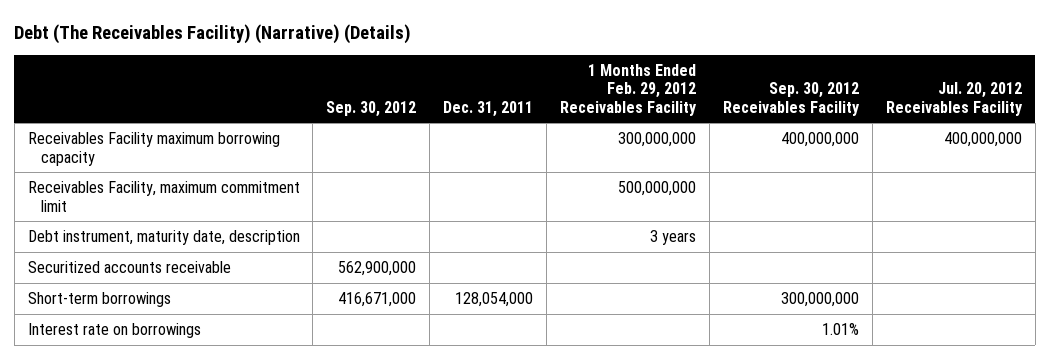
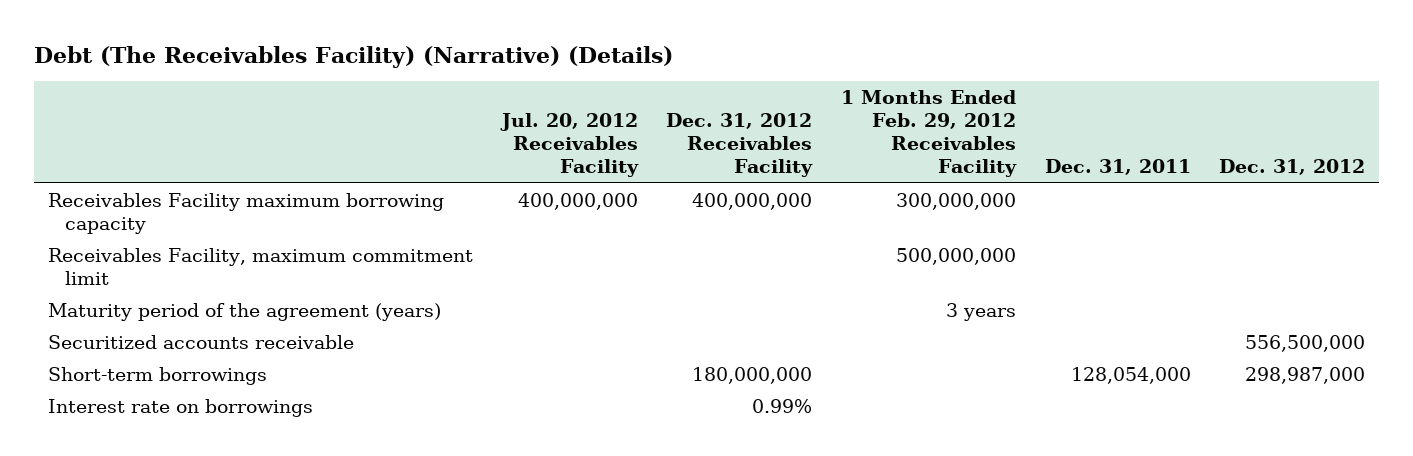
[326,100,417,117] Sep. 30, 2012 -> none
[723,82,861,116] Sep. 30, 2012 Receivables Facility -> none
none -> [666,113,814,178] Dec. 31, 2012 Receivables Facility
none -> [1219,159,1366,176] Dec. 31, 2012
[27,229,300,245] Debt instrument, maturity date, description -> [47,302,441,321] Maturity period of the agreement (years)

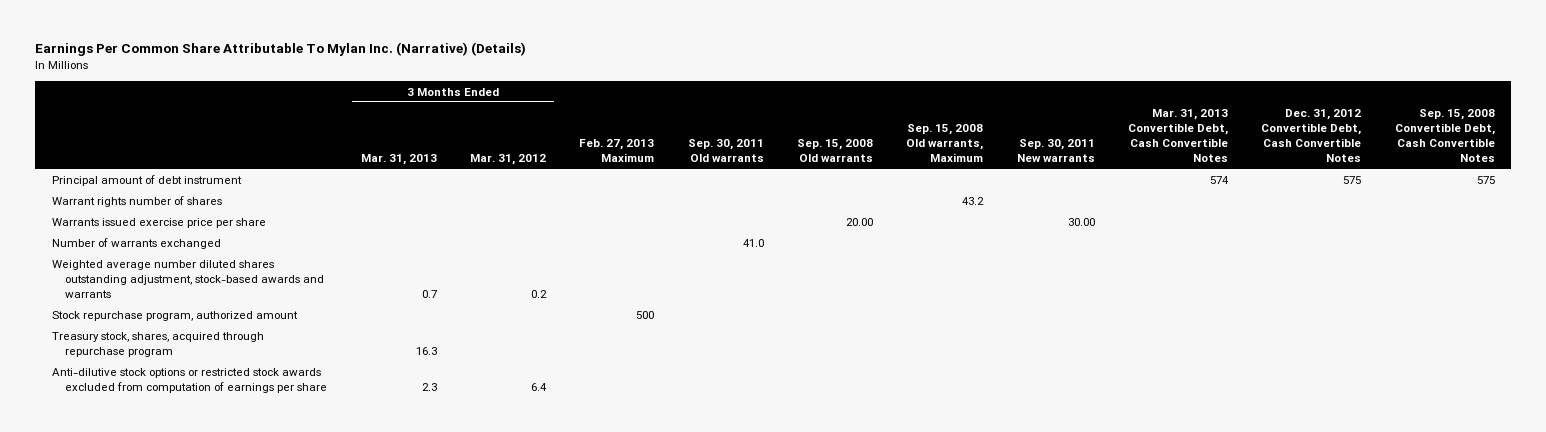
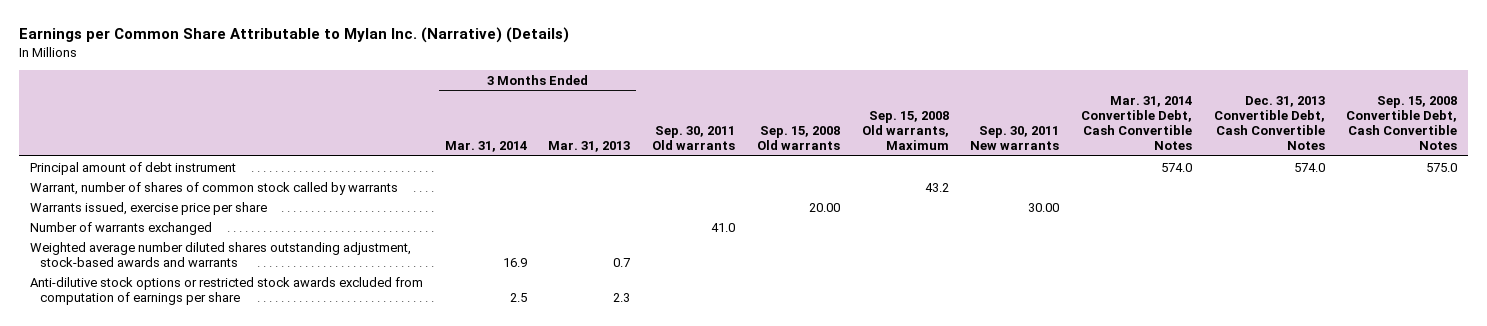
[35,42,527,57] Earnings Per Common Share Attributable To Mylan Inc. (Narrative) (Details) -> [19,27,570,44] Earnings per Common Share Attributable to Mylan Inc. (Narrative) (Details)
[469,154,546,166] Mar. 31, 2012 -> none
[579,138,655,163] Feb. 27, 2013 Maximum -> none
[1127,108,1228,163] Mar. 31, 2013 Convertible Debt, Cash Convertible Notes -> none
[1261,108,1362,163] Dec. 31, 2012 Convertible Debt, Cash Convertible Notes -> none
none -> [444,141,527,153] Mar. 31, 2014
none -> [1080,96,1192,151] Mar. 31, 2014 Convertible Debt, Cash Convertible Notes
none -> [1213,96,1325,151] Dec. 31, 2013 Convertible Debt, Cash Convertible Notes
[1476,175,1495,184] 575 -> [1426,162,1458,172] 575.0
[51,195,222,207] Warrant rights number of shares -> [30,181,399,195] Warrant, number of shares of common stock called by warrants
[51,217,266,228] Warrants issued exercise price per share -> [30,201,268,215] Warrants issued, exercise price per share
[51,310,298,321] Stock repurchase program, authorized amount -> none
[51,331,264,357] Treasury stock, shares, acquired through repurchase program -> none

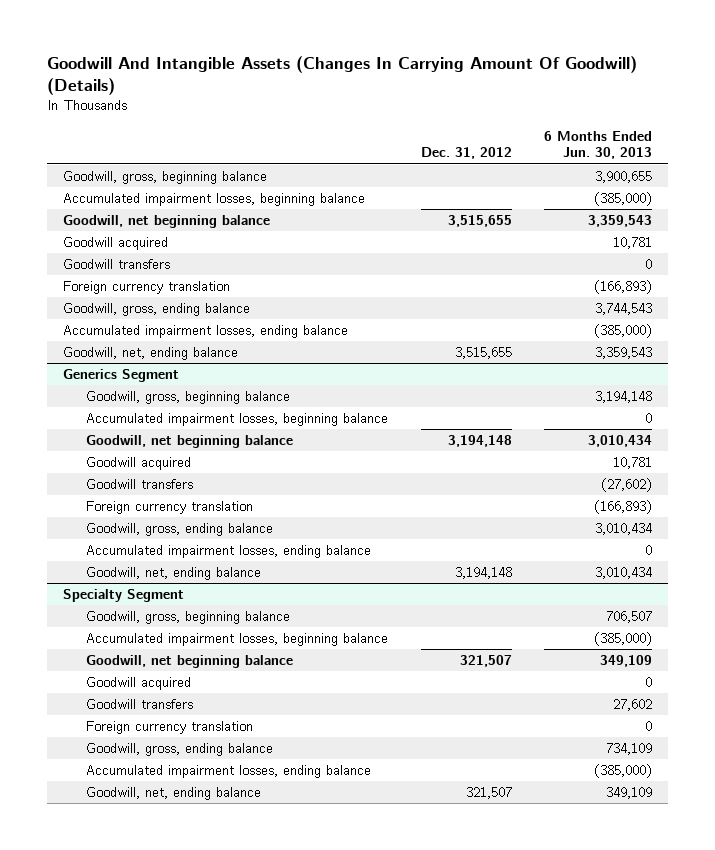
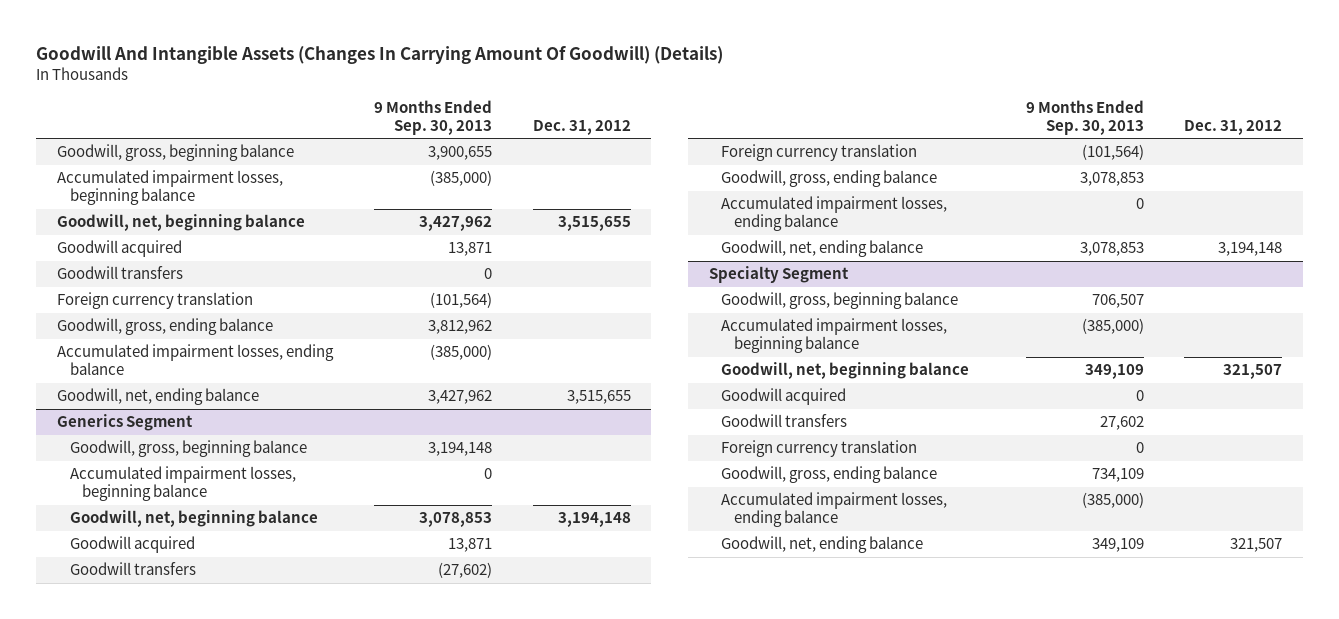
[544,130,653,160] 6 Months Ended Jun. 30, 2013 -> none
none -> [373,100,492,135] 9 Months Ended Sep. 30, 2013
[63,214,271,228] Goodwill, net beginning balance -> [56,214,305,232] Goodwill, net, beginning balance
[85,434,293,448] Goodwill, net beginning balance -> [69,510,318,528] Goodwill, net, beginning balance
[85,654,293,668] Goodwill, net beginning balance -> [721,362,970,380] Goodwill, net, beginning balance

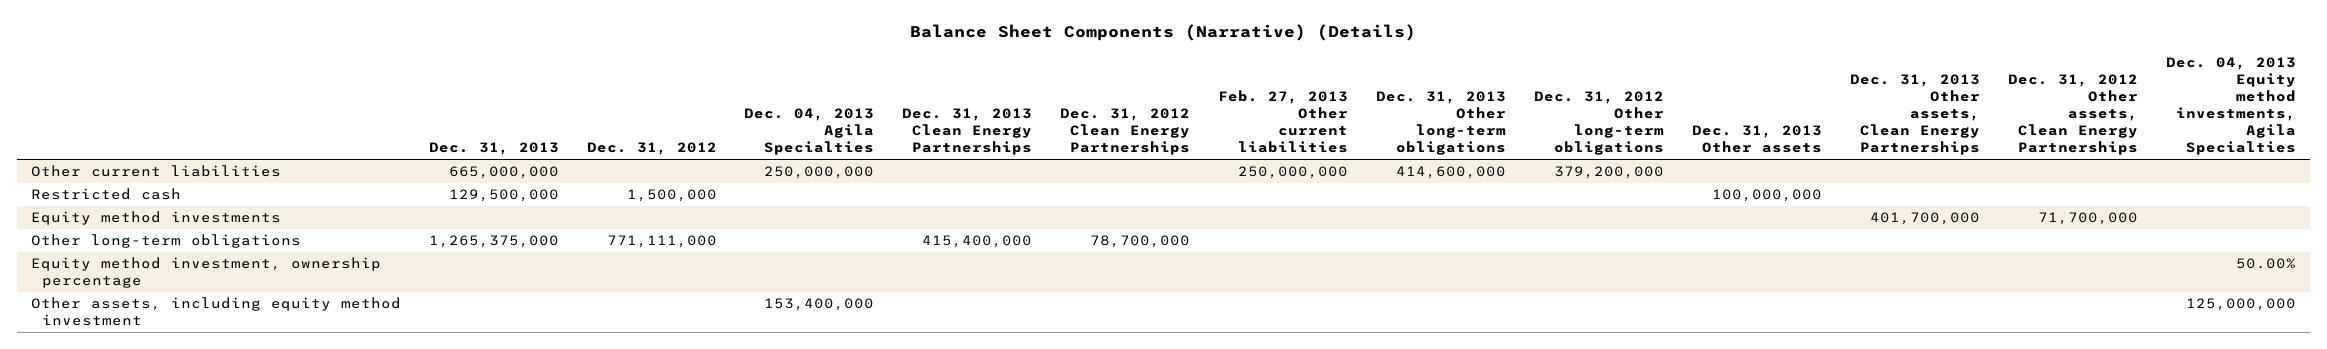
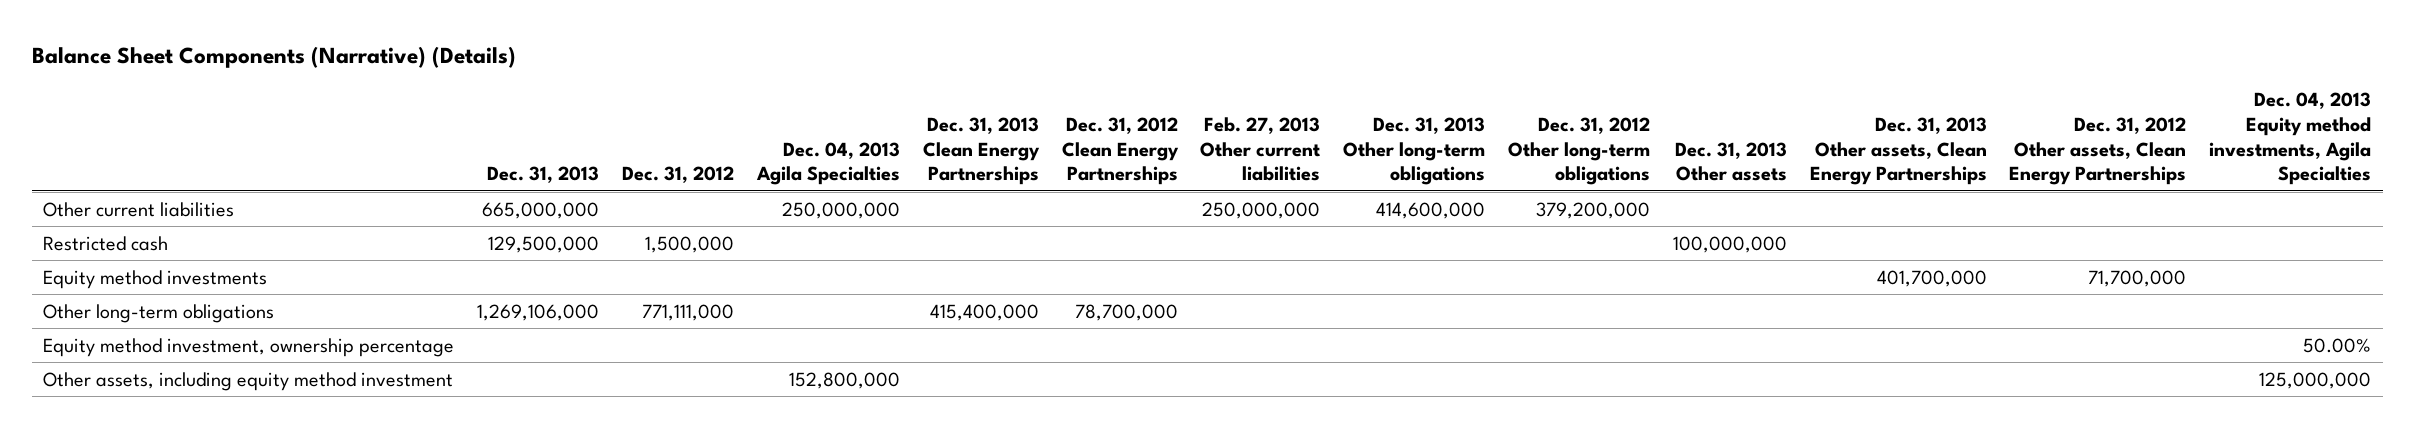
[428,235,559,249] 1,265,375,000 -> [477,303,600,321] 1,269,106,000
[764,298,875,312] 153,400,000 -> [788,371,900,389] 152,800,000

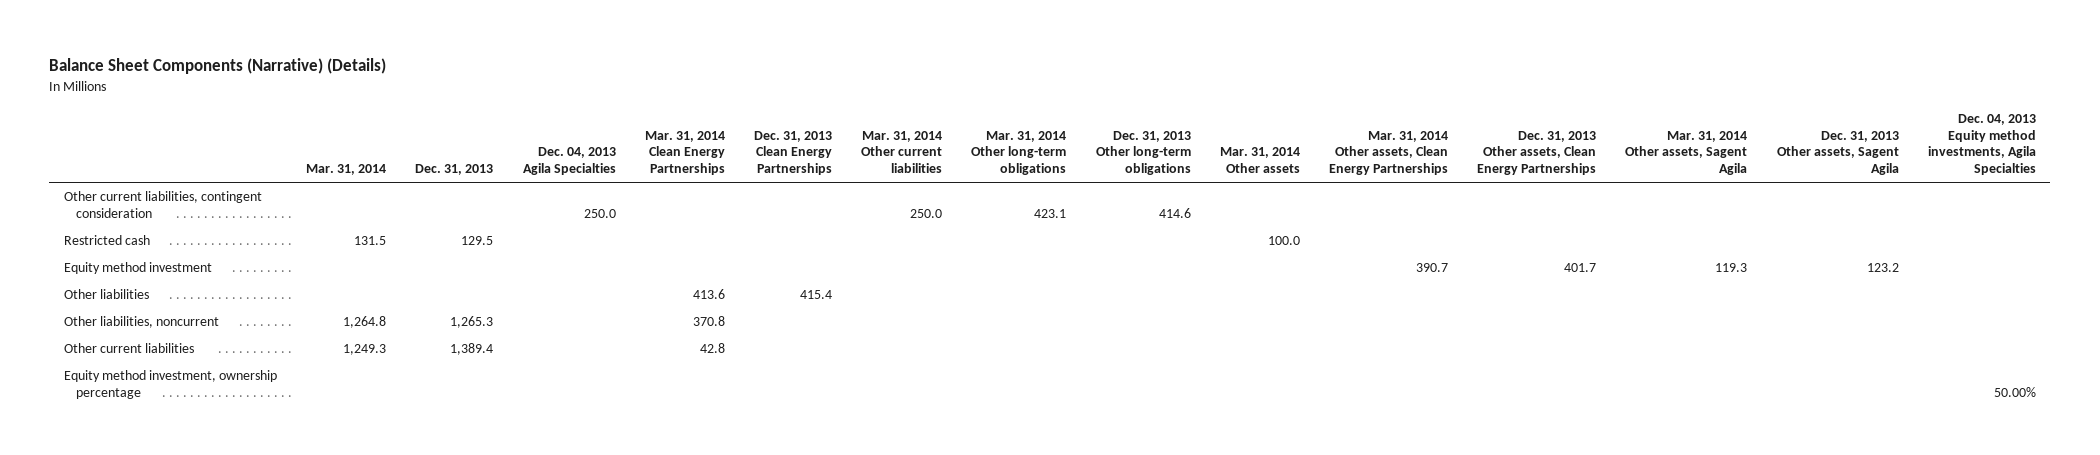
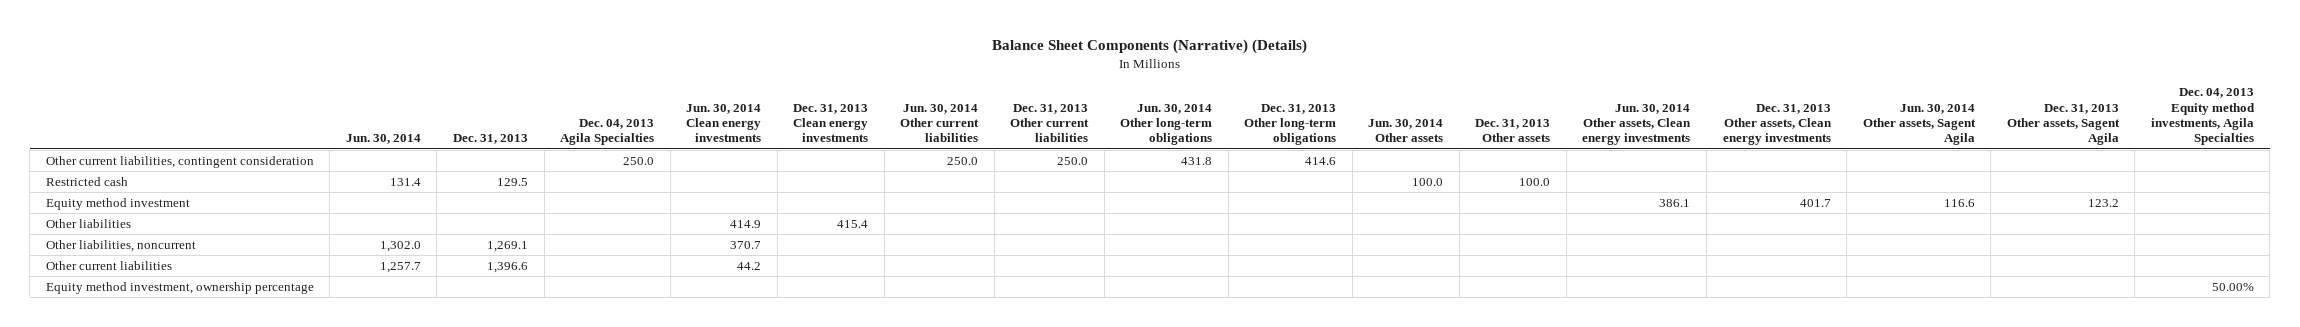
[306,164,387,176] Mar. 31, 2014 -> none
[644,130,725,176] Mar. 31, 2014 Clean Energy Partnerships -> none
[753,130,832,176] Dec. 31, 2013 Clean Energy Partnerships -> none
[861,130,943,174] Mar. 31, 2014 Other current liabilities -> none
[971,130,1067,176] Mar. 31, 2014 Other long-term obligations -> none
[1219,147,1300,174] Mar. 31, 2014 Other assets -> none
[1329,130,1449,176] Mar. 31, 2014 Other assets, Clean Energy Partnerships -> none
[1477,130,1597,176] Dec. 31, 2013 Other assets, Clean Energy Partnerships -> none
[1625,130,1748,176] Mar. 31, 2014 Other assets, Sagent Agila -> none
none -> [345,134,421,145] Jun. 30, 2014
none -> [686,103,762,143] Jun. 30, 2014 Clean energy investments
none -> [793,103,869,143] Dec. 31, 2013 Clean energy investments
none -> [900,103,980,143] Jun. 30, 2014 Other current liabilities
none -> [1010,103,1090,143] Dec. 31, 2013 Other current liabilities
none -> [1120,103,1213,146] Jun. 30, 2014 Other long-term obligations
none -> [1368,119,1444,143] Jun. 30, 2014 Other assets
none -> [1475,119,1551,143] Dec. 31, 2013 Other assets
none -> [1582,103,1692,146] Jun. 30, 2014 Other assets, Clean energy investments
none -> [1722,103,1832,146] Dec. 31, 2013 Other assets, Clean energy investments
none -> [1862,103,1976,146] Jun. 30, 2014 Other assets, Sagent Agila
[450,316,494,329] 1,265.3 -> [487,240,529,252] 1,269.1
[450,343,494,356] 1,389.4 -> [487,261,529,273] 1,396.6

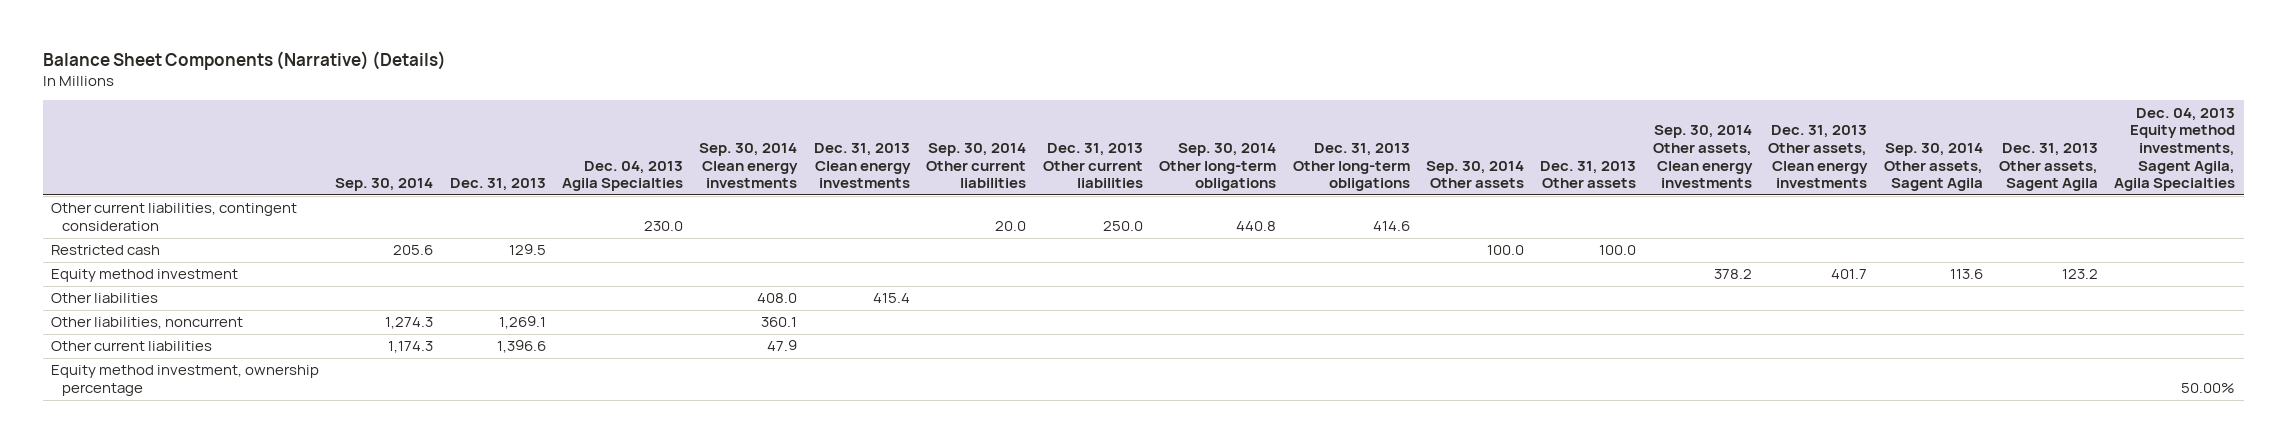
[345,134,421,145] Jun. 30, 2014 -> none
[686,103,762,143] Jun. 30, 2014 Clean energy investments -> none
[900,103,980,143] Jun. 30, 2014 Other current liabilities -> none
[1120,103,1213,146] Jun. 30, 2014 Other long-term obligations -> none
[1368,119,1444,143] Jun. 30, 2014 Other assets -> none
[1582,103,1692,146] Jun. 30, 2014 Other assets, Clean energy investments -> none
[1862,103,1976,146] Jun. 30, 2014 Other assets, Sagent Agila -> none
[2150,88,2255,146] Dec. 04, 2013 Equity method investments, Agila Specialties -> none
none -> [335,178,434,192] Sep. 30, 2014
none -> [699,143,799,189] Sep. 30, 2014 Clean energy investments
none -> [926,143,1027,189] Sep. 30, 2014 Other current liabilities
none -> [1159,143,1277,192] Sep. 30, 2014 Other long-term obligations
none -> [1425,160,1524,189] Sep. 30, 2014 Other assets
none -> [1652,125,1753,189] Sep. 30, 2014 Other assets, Clean energy investments
none -> [1883,143,1983,192] Sep. 30, 2014 Other assets, Sagent Agila
none -> [2114,107,2236,192] Dec. 04, 2013 Equity method investments, Sagent Agila, Agila Specialties
[623,156,655,165] 250.0 -> [644,221,684,232] 230.0

